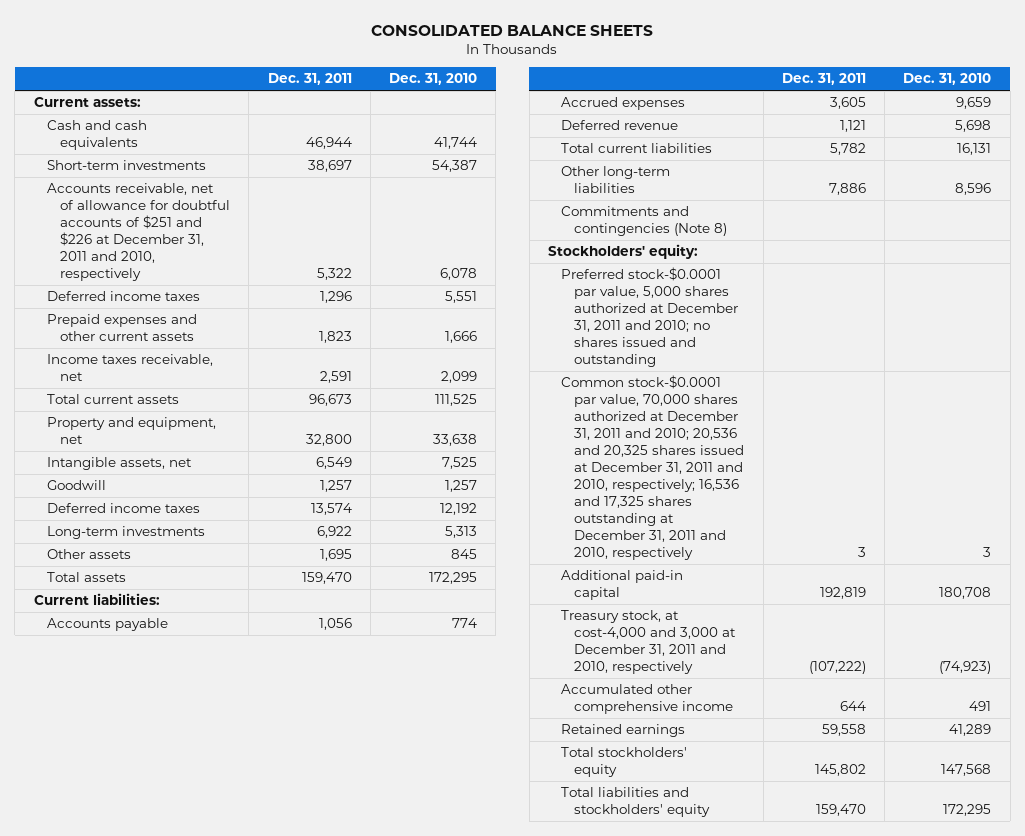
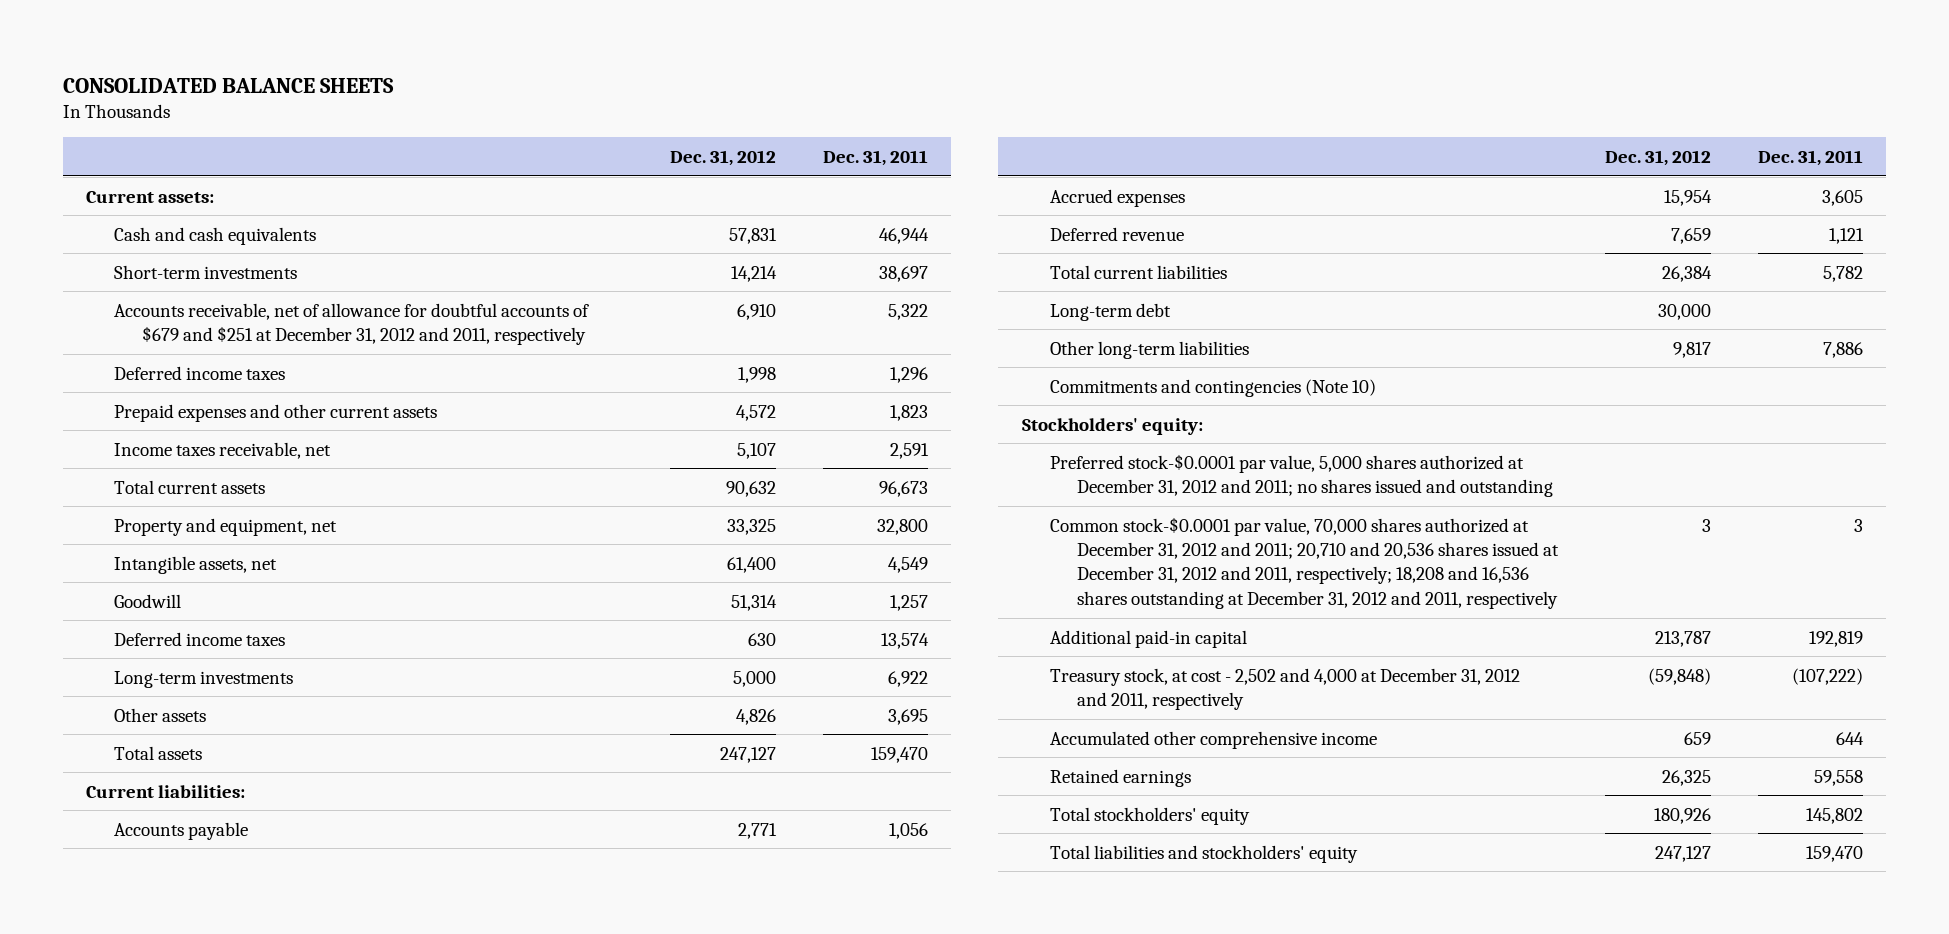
[389,73,478,86] Dec. 31, 2010 -> none
none -> [669,150,776,167] Dec. 31, 2012
[46,183,231,282] Accounts receivable, net of allowance for doubtful accounts of $251 and $226 at December 31, 2011 and 2010, respectively -> [114,302,590,346] Accounts receivable, net of allowance for doubtful accounts of $679 and $251 at December 31, 2012 and 2011, respectively
[315,457,352,470] 6,549 -> [887,556,928,573] 4,549
[319,549,352,562] 1,695 -> [887,708,928,725] 3,695
none -> [1049,302,1171,321] Long-term debt
[561,206,728,237] Commitments and contingencies (Note 8) -> [1049,378,1376,397] Commitments and contingencies (Note 10)
[561,267,739,368] Preferred stock-$0.0001 par value, 5,000 shares authorized at December 31, 2011 and 2010; no shares issued and outstanding -> [1049,453,1554,498] Preferred stock-$0.0001 par value, 5,000 shares authorized at December 31, 2012 and 2011; no shares issued and outstanding
[561,375,745,561] Common stock-$0.0001 par value, 70,000 shares authorized at December 31, 2011 and 2010; 20,536 and 20,325 shares issued at December 31, 2011 and 2010, respectively; 16,536 and 17,325 shares outstanding at December 31, 2011 and 2010, respectively -> [1049,516,1560,609] Common stock-$0.0001 par value, 70,000 shares authorized at December 31, 2012 and 2011; 20,710 and 20,536 shares issued at December 31, 2012 and 2011, respectively; 18,208 and 16,536 shares outstanding at December 31, 2012 and 2011, respectively
[561,610,737,675] Treasury stock, at cost-4,000 and 3,000 at December 31, 2011 and 2010, respectively -> [1049,667,1520,711] Treasury stock, at cost - 2,502 and 4,000 at December 31, 2012 and 2011, respectively

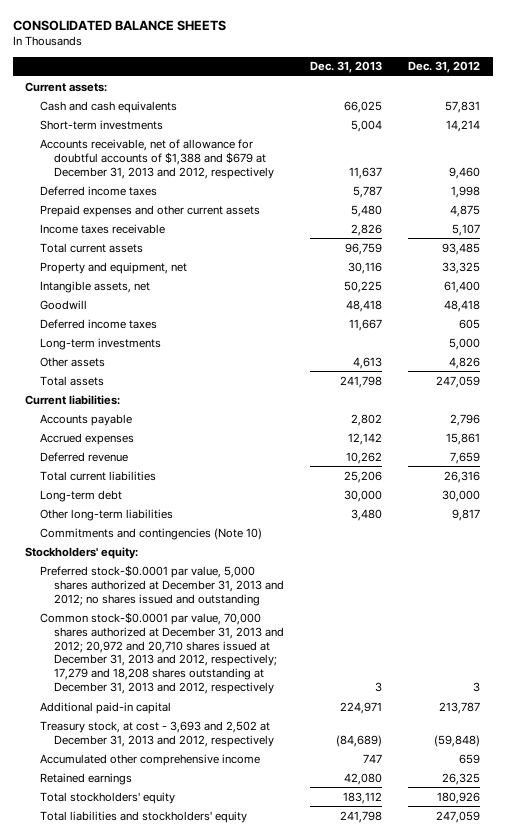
[822,150,928,167] Dec. 31, 2011 -> none
none -> [310,61,383,74] Dec. 31, 2013
[114,302,590,346] Accounts receivable, net of allowance for doubtful accounts of $679 and $251 at December 31, 2012 and 2011, respectively -> [39,138,275,179] Accounts receivable, net of allowance for doubtful accounts of $1,388 and $679 at December 31, 2013 and 2012, respectively
[736,303,776,320] 6,910 -> [448,166,480,179] 9,460
[735,404,776,421] 4,572 -> [449,204,480,217] 4,875
[114,441,332,459] Income taxes receivable, net -> [39,223,165,234] Income taxes receivable
[725,480,776,497] 90,632 -> [441,242,480,255] 93,485
[730,594,777,611] 51,314 -> [443,299,480,312] 48,418
[747,632,776,646] 630 -> [458,318,480,329] 605
[719,746,776,763] 247,127 -> [435,375,480,388] 247,059
[737,822,777,839] 2,771 -> [449,413,480,426] 2,796
[1664,189,1713,206] 15,954 -> [445,432,480,445] 15,861
[1662,265,1713,282] 26,384 -> [443,470,480,483] 26,316
[1049,453,1554,498] Preferred stock-$0.0001 par value, 5,000 shares authorized at December 31, 2012 and 2011; no shares issued and outstanding -> [39,564,285,606] Preferred stock-$0.0001 par value, 5,000 shares authorized at December 31, 2013 and 2012; no shares issued and outstanding
[1049,516,1560,609] Common stock-$0.0001 par value, 70,000 shares authorized at December 31, 2012 and 2011; 20,710 and 20,536 shares issued at December 31, 2012 and 2011, respectively; 18,208 and 16,536 shares outstanding at December 31, 2012 and 2011, respectively -> [39,611,285,695] Common stock-$0.0001 par value, 70,000 shares authorized at December 31, 2013 and 2012; 20,972 and 20,710 shares issued at December 31, 2013 and 2012, respectively; 17,279 and 18,208 shares outstanding at December 31, 2013 and 2012, respectively
[1049,667,1520,711] Treasury stock, at cost - 2,502 and 4,000 at December 31, 2012 and 2011, respectively -> [39,720,275,747] Treasury stock, at cost - 3,693 and 2,502 at December 31, 2013 and 2012, respectively
[1655,845,1712,862] 247,127 -> [435,810,480,823] 247,059

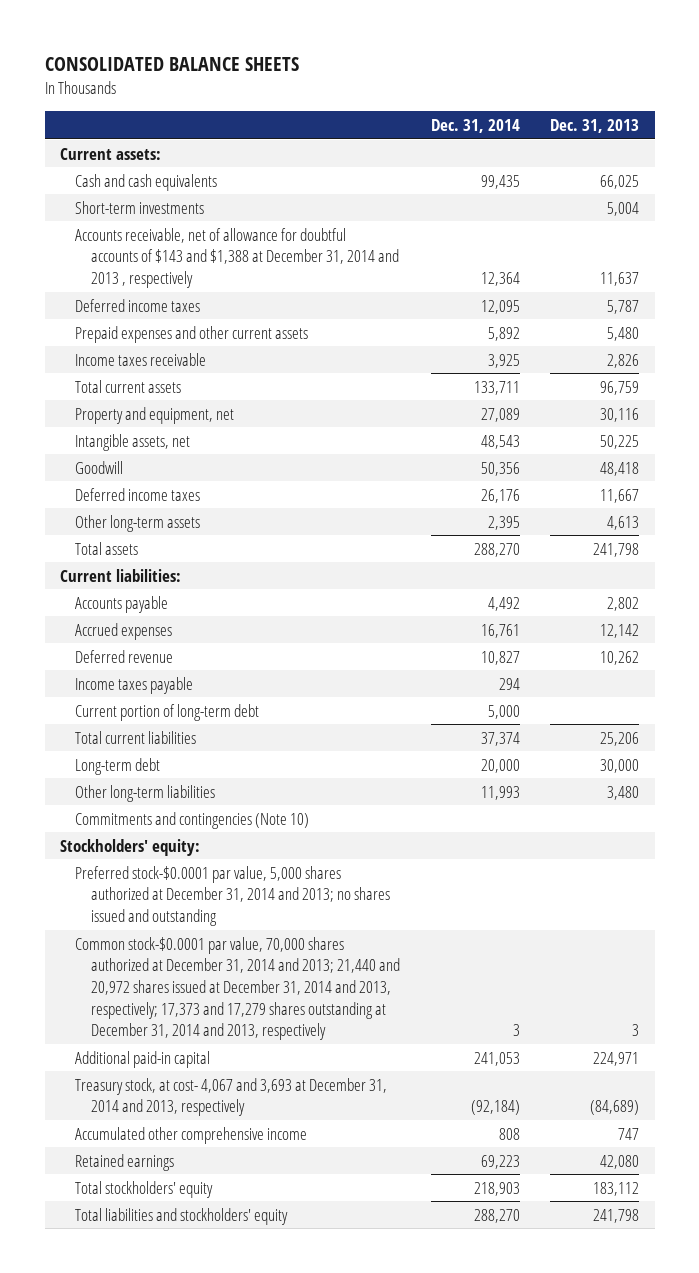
[407,61,480,74] Dec. 31, 2012 -> none
none -> [430,119,520,134] Dec. 31, 2014
[39,138,275,179] Accounts receivable, net of allowance for doubtful accounts of $1,388 and $679 at December 31, 2013 and 2012, respectively -> [75,227,399,289] Accounts receivable, net of allowance for doubtful accounts of $143 and $1,388 at December 31, 2014 and 2013 , respectively
[39,337,161,350] Long-term investments -> none
[39,356,105,367] Other assets -> [75,514,201,532] Other long-term assets
none -> [75,676,194,694] Income taxes payable
none -> [75,703,260,721] Current portion of long-term debt
[39,564,285,606] Preferred stock-$0.0001 par value, 5,000 shares authorized at December 31, 2013 and 2012; no shares issued and outstanding -> [75,865,390,927] Preferred stock-$0.0001 par value, 5,000 shares authorized at December 31, 2014 and 2013; no shares issued and outstanding
[39,611,285,695] Common stock-$0.0001 par value, 70,000 shares authorized at December 31, 2013 and 2012; 20,972 and 20,710 shares issued at December 31, 2013 and 2012, respectively; 17,279 and 18,208 shares outstanding at December 31, 2013 and 2012, respectively -> [75,936,400,1041] Common stock-$0.0001 par value, 70,000 shares authorized at December 31, 2014 and 2013; 21,440 and 20,972 shares issued at December 31, 2014 and 2013, respectively; 17,373 and 17,279 shares outstanding at December 31, 2014 and 2013, respectively
[39,720,275,747] Treasury stock, at cost - 3,693 and 2,502 at December 31, 2013 and 2012, respectively -> [75,1077,388,1117] Treasury stock, at cost- 4,067 and 3,693 at December 31, 2014 and 2013, respectively

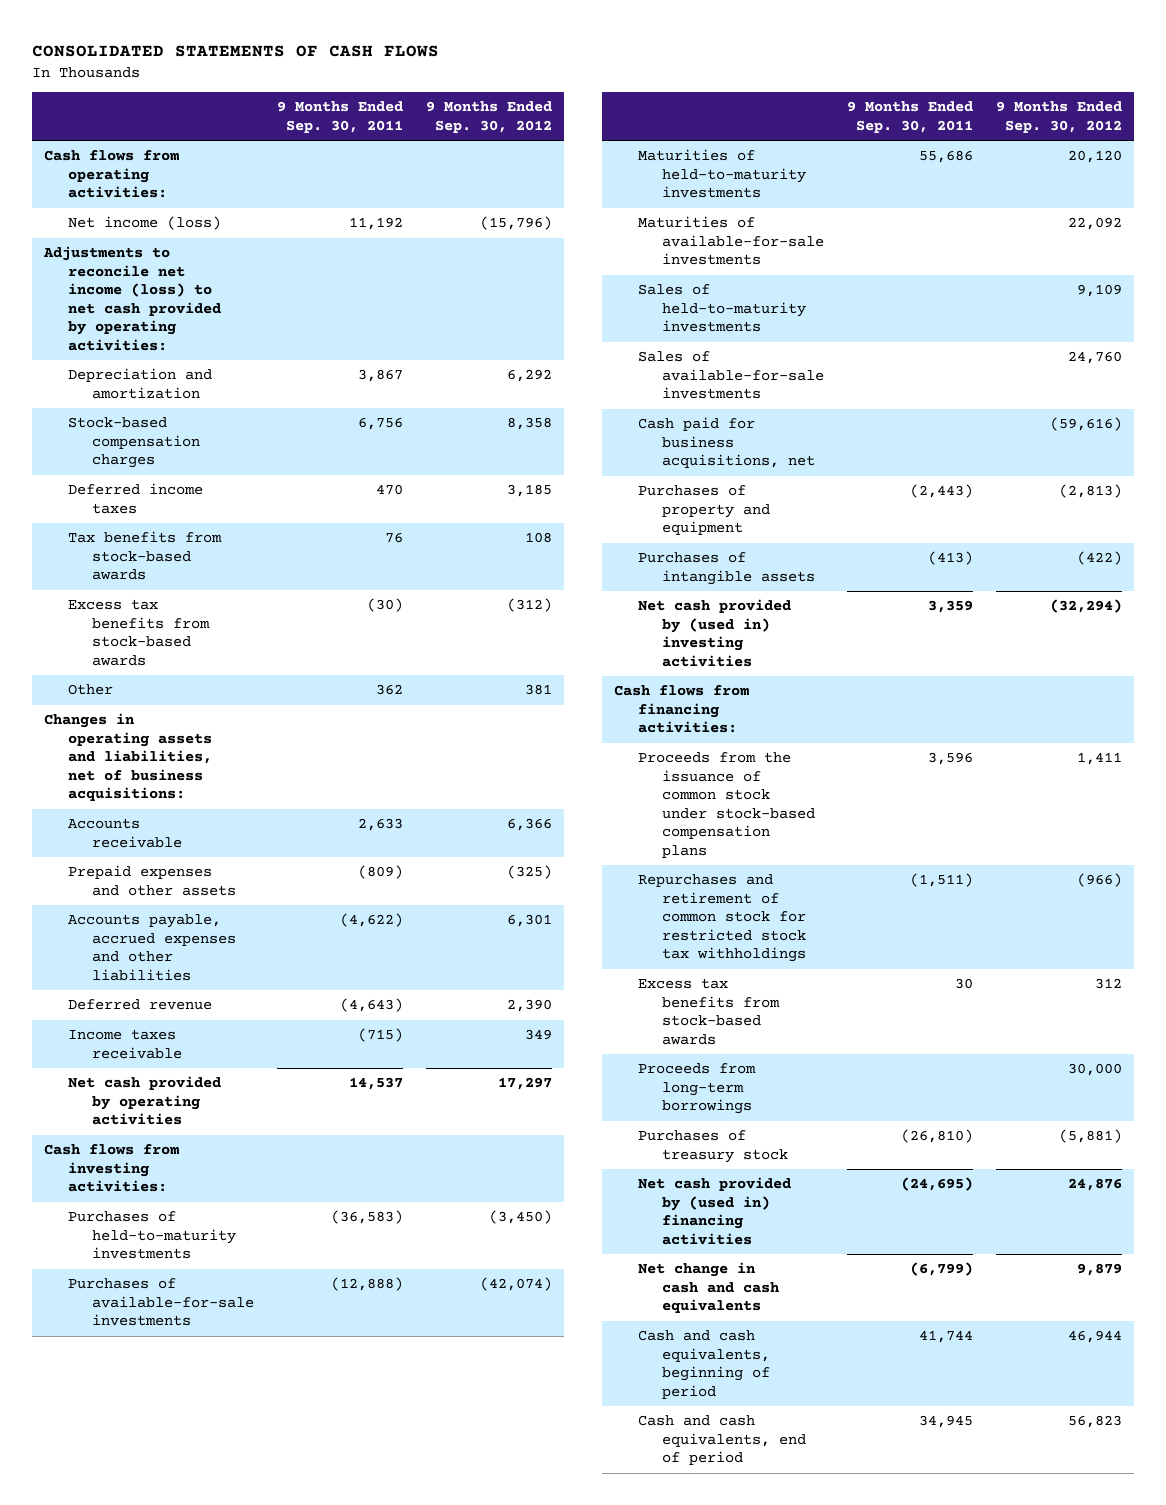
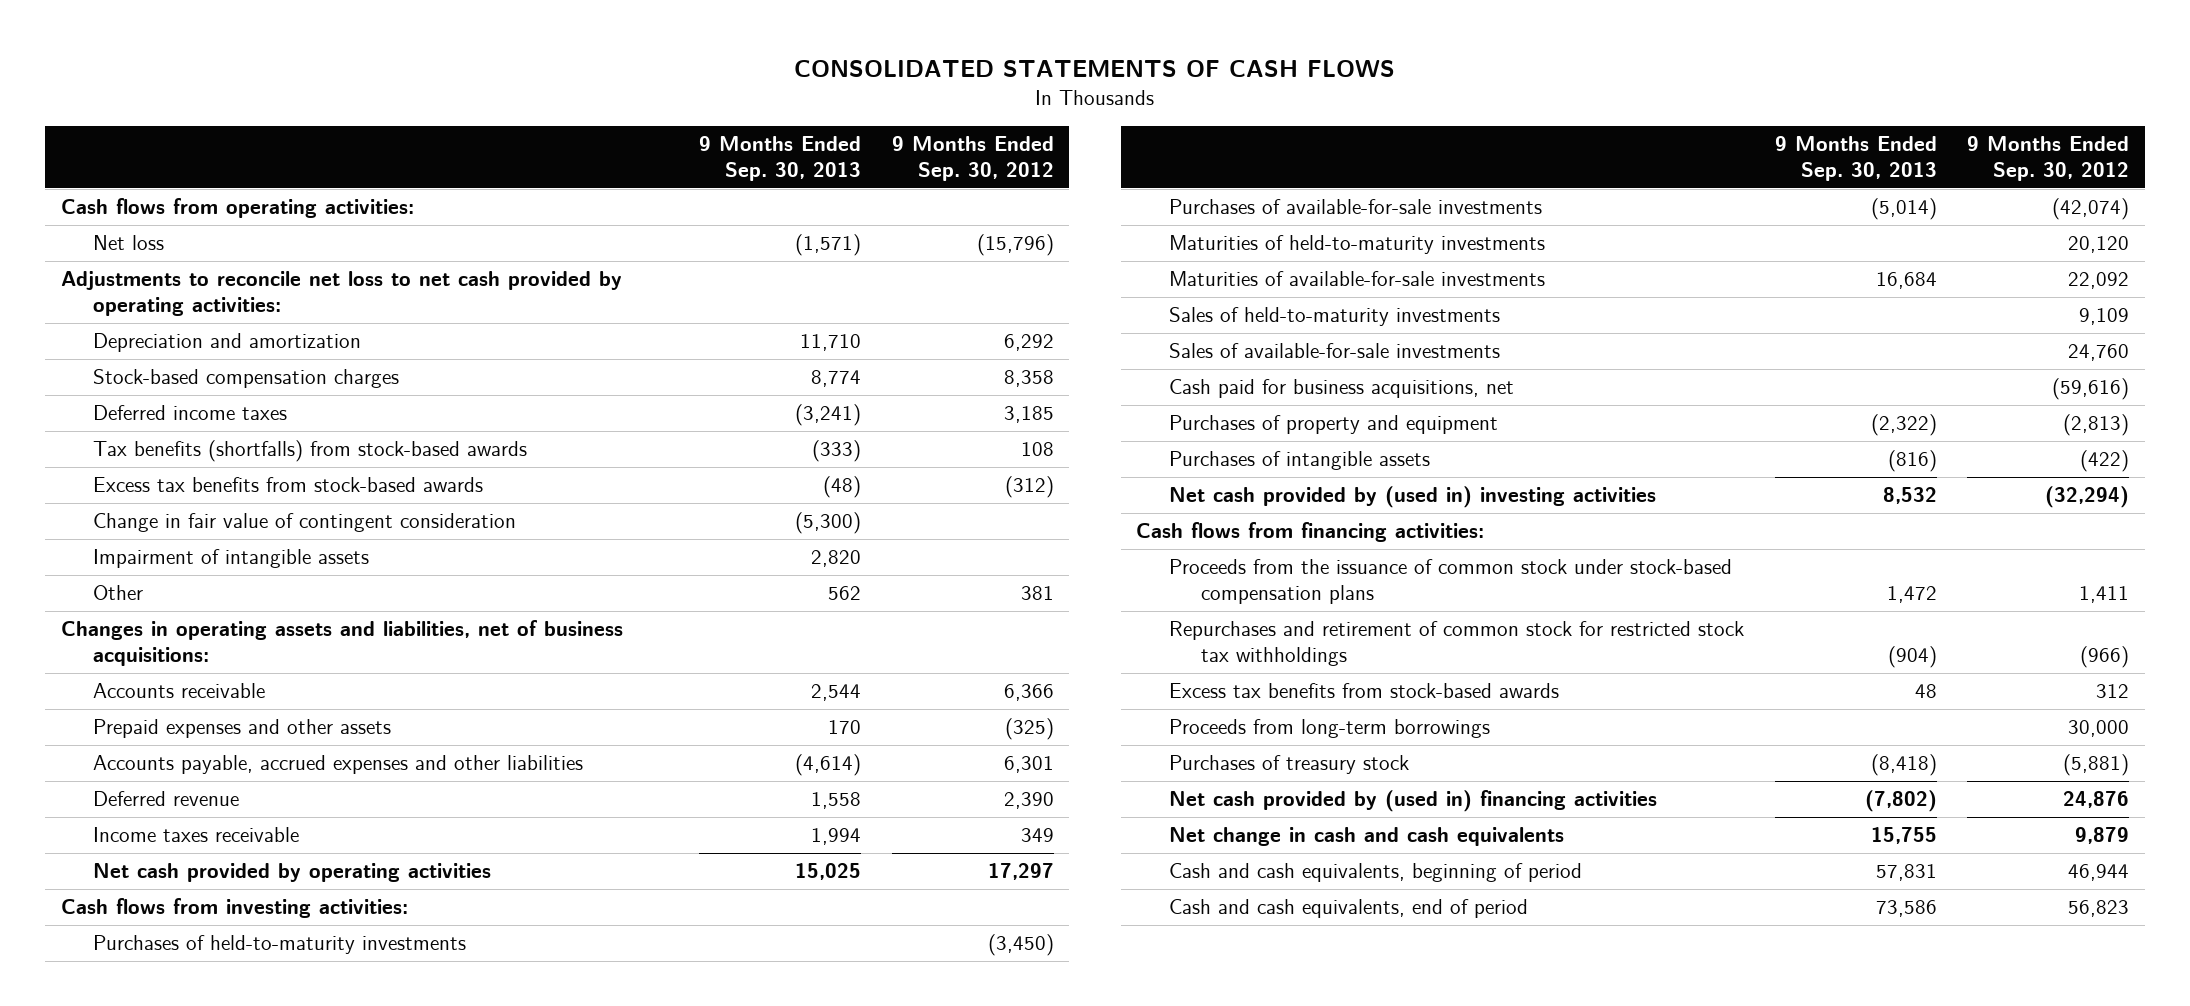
[277,101,404,133] 9 Months Ended Sep. 30, 2011 -> none
none -> [698,136,861,181] 9 Months Ended Sep. 30, 2013
[67,216,221,231] Net income (loss) -> [92,235,164,251] Net loss
[42,246,221,351] Adjustments to reconcile net income (loss) to net cash provided by operating activities: -> [60,271,622,316] Adjustments to reconcile net loss to net cash provided by operating activities:
[67,531,222,581] Tax benefits from stock-based awards -> [92,440,527,463] Tax benefits (shortfalls) from stock-based awards
none -> [92,513,516,533] Change in fair value of contingent consideration
none -> [92,549,369,569] Impairment of intangible assets

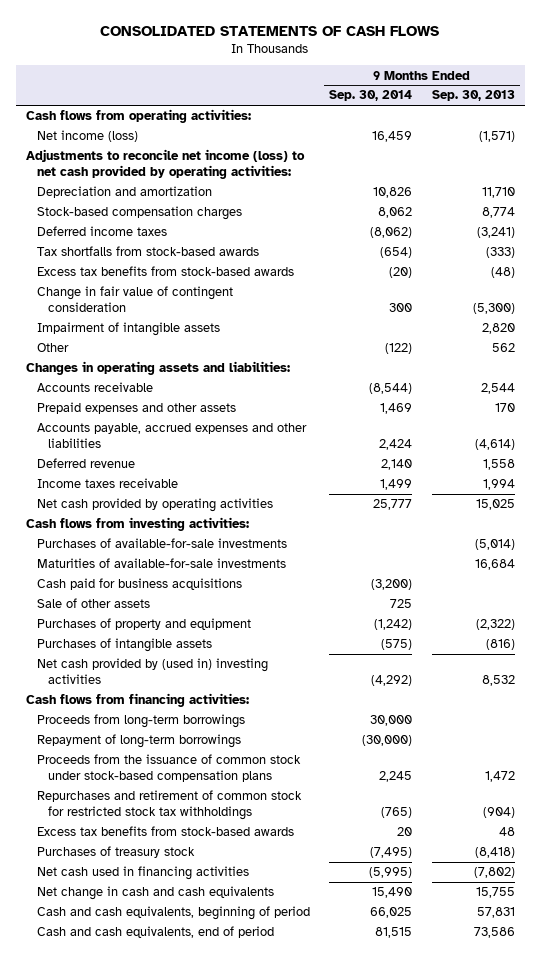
[891,136,1054,181] 9 Months Ended Sep. 30, 2012 -> none
none -> [329,90,413,102] Sep. 30, 2014
[92,235,164,251] Net loss -> [36,130,138,143] Net income (loss)
[60,271,622,316] Adjustments to reconcile net loss to net cash provided by operating activities: -> [25,149,305,180] Adjustments to reconcile net income (loss) to net cash provided by operating activities:
[92,440,527,463] Tax benefits (shortfalls) from stock-based awards -> [36,246,259,257] Tax shortfalls from stock-based awards
[60,620,623,666] Changes in operating assets and liabilities, net of business acquisitions: -> [25,361,290,376] Changes in operating assets and liabilities:
[92,935,466,955] Purchases of held-to-maturity investments -> none
[1168,235,1545,255] Maturities of held-to-maturity investments -> none
[1168,307,1500,327] Sales of held-to-maturity investments -> none
[1168,343,1500,359] Sales of available-for-sale investments -> none
[1168,379,1514,399] Cash paid for business acquisitions, net -> [36,578,242,591] Cash paid for business acquisitions
none -> [36,598,150,609] Sale of other assets
[1168,719,1490,739] Proceeds from long-term borrowings -> [36,714,245,729] Proceeds from long-term borrowings
none -> [36,734,241,749] Repayment of long-term borrowings
[1168,790,1657,813] Net cash provided by (used in) financing activities -> [36,866,249,881] Net cash used in financing activities

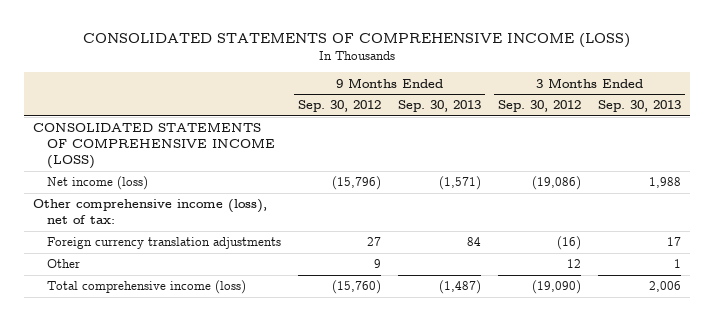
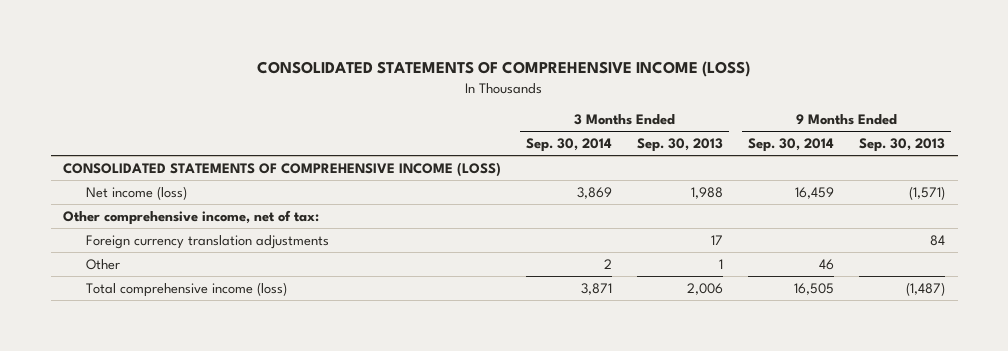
[298,100,382,113] Sep. 30, 2012 -> none
[498,100,582,113] Sep. 30, 2012 -> none
none -> [526,137,613,152] Sep. 30, 2014
none -> [748,137,835,152] Sep. 30, 2014
[32,199,267,225] Other comprehensive income (loss), net of tax: -> [63,209,320,225] Other comprehensive income, net of tax:

